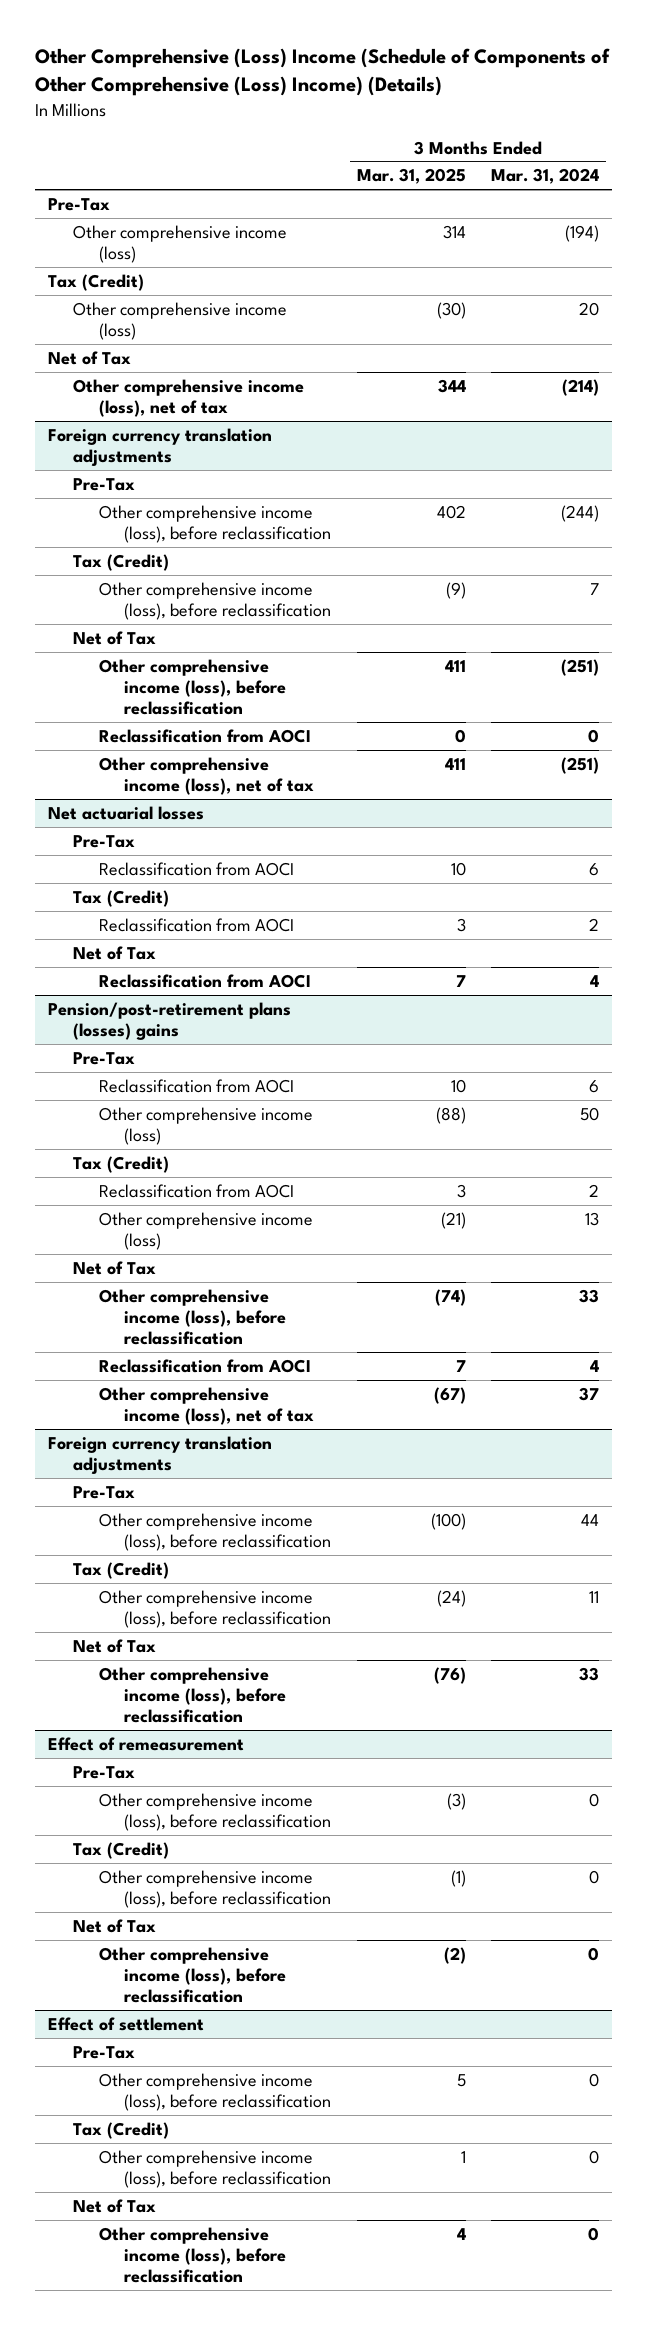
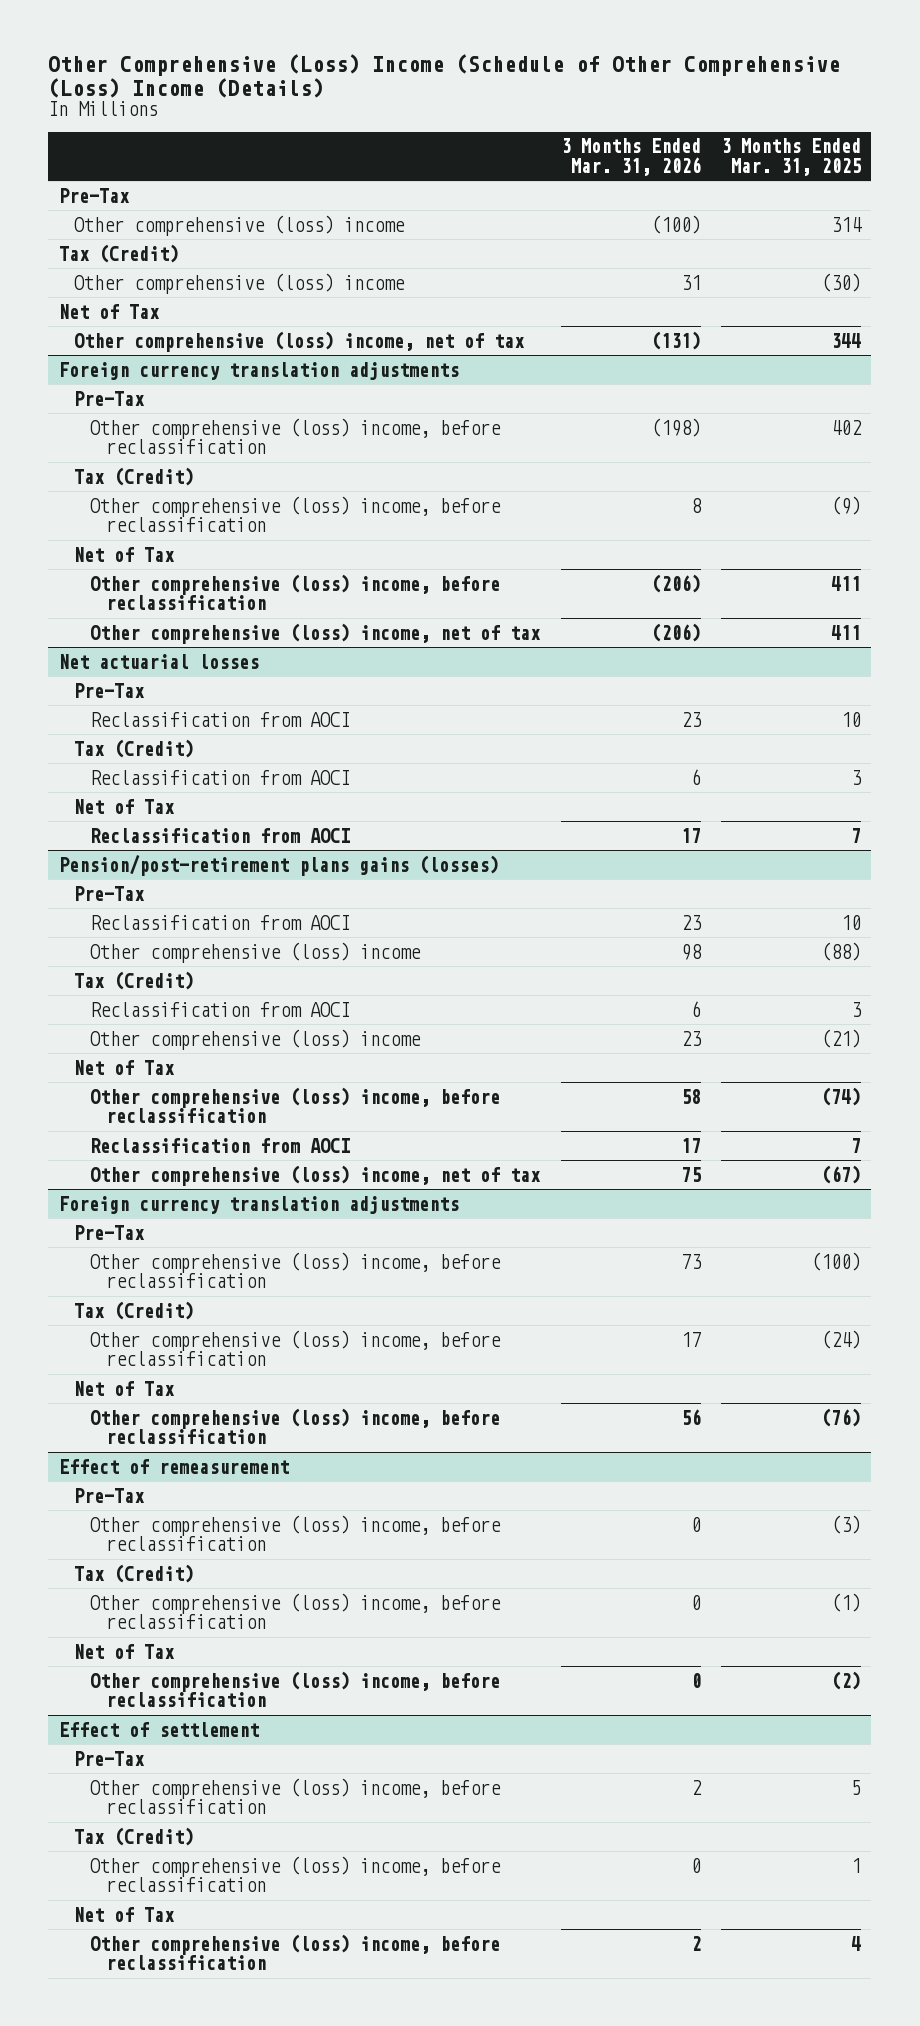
[35,48,611,97] Other Comprehensive (Loss) Income (Schedule of Components of Other Comprehensive (Loss) Income) (Details) -> [48,54,841,98] Other Comprehensive (Loss) Income (Schedule of Other Comprehensive (Loss) Income (Details)
[491,168,600,185] Mar. 31, 2024 -> none
none -> [560,138,701,176] 3 Months Ended Mar. 31, 2026
[73,224,288,263] Other comprehensive income (loss) -> [74,214,406,236] Other comprehensive (loss) income
[73,301,288,340] Other comprehensive income (loss) -> [74,272,406,294] Other comprehensive (loss) income
[73,378,305,417] Other comprehensive income (loss), net of tax -> [74,330,526,352] Other comprehensive (loss) income, net of tax
[98,504,332,543] Other comprehensive income (loss), before reclassification -> [90,417,502,455] Other comprehensive (loss) income, before reclassification
[98,581,332,620] Other comprehensive income (loss), before reclassification -> [90,495,502,533] Other comprehensive (loss) income, before reclassification
[98,728,311,743] Reclassification from AOCI -> none
[98,658,287,715] Other comprehensive income (loss), before reclassification -> [90,573,501,611] Other comprehensive (loss) income, before reclassification
[98,756,315,795] Other comprehensive income (loss), net of tax -> [90,622,542,644] Other comprehensive (loss) income, net of tax
[48,1001,292,1040] Pension/post-retirement plans (losses) gains -> [58,854,499,876] Pension/post-retirement plans gains (losses)
[98,1106,313,1145] Other comprehensive income (loss) -> [90,941,422,963] Other comprehensive (loss) income
[98,1211,313,1250] Other comprehensive income (loss) -> [90,1028,422,1050] Other comprehensive (loss) income
[98,1288,287,1345] Other comprehensive income (loss), before reclassification -> [90,1086,501,1124] Other comprehensive (loss) income, before reclassification
[98,1386,315,1425] Other comprehensive income (loss), net of tax -> [90,1164,542,1186] Other comprehensive (loss) income, net of tax
[98,1512,332,1551] Other comprehensive income (loss), before reclassification -> [90,1251,502,1289] Other comprehensive (loss) income, before reclassification
[98,1589,332,1628] Other comprehensive income (loss), before reclassification -> [90,1329,502,1367] Other comprehensive (loss) income, before reclassification
[98,1666,287,1723] Other comprehensive income (loss), before reclassification -> [90,1407,501,1445] Other comprehensive (loss) income, before reclassification
[98,1792,332,1831] Other comprehensive income (loss), before reclassification -> [90,1514,502,1552] Other comprehensive (loss) income, before reclassification
[98,1869,332,1908] Other comprehensive income (loss), before reclassification -> [90,1592,502,1630] Other comprehensive (loss) income, before reclassification
[98,1946,287,2003] Other comprehensive income (loss), before reclassification -> [90,1670,501,1708] Other comprehensive (loss) income, before reclassification
[98,2072,332,2111] Other comprehensive income (loss), before reclassification -> [90,1777,502,1815] Other comprehensive (loss) income, before reclassification
[98,2149,332,2188] Other comprehensive income (loss), before reclassification -> [90,1855,502,1893] Other comprehensive (loss) income, before reclassification
[98,2226,287,2283] Other comprehensive income (loss), before reclassification -> [90,1933,501,1971] Other comprehensive (loss) income, before reclassification

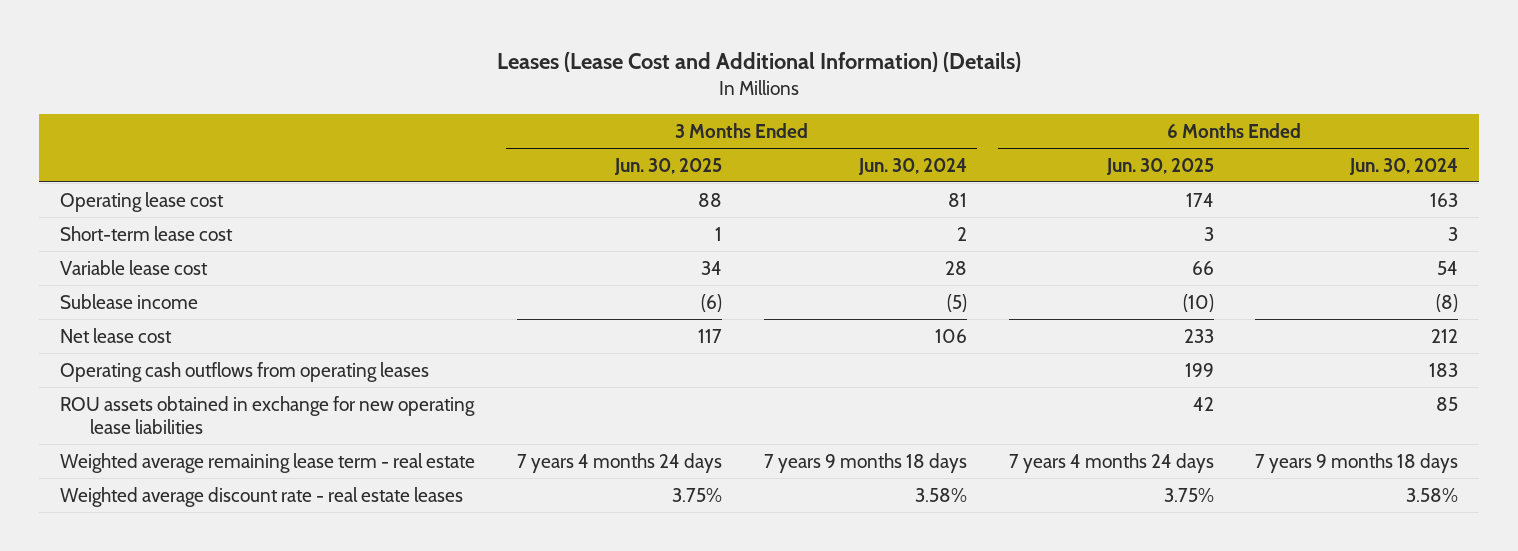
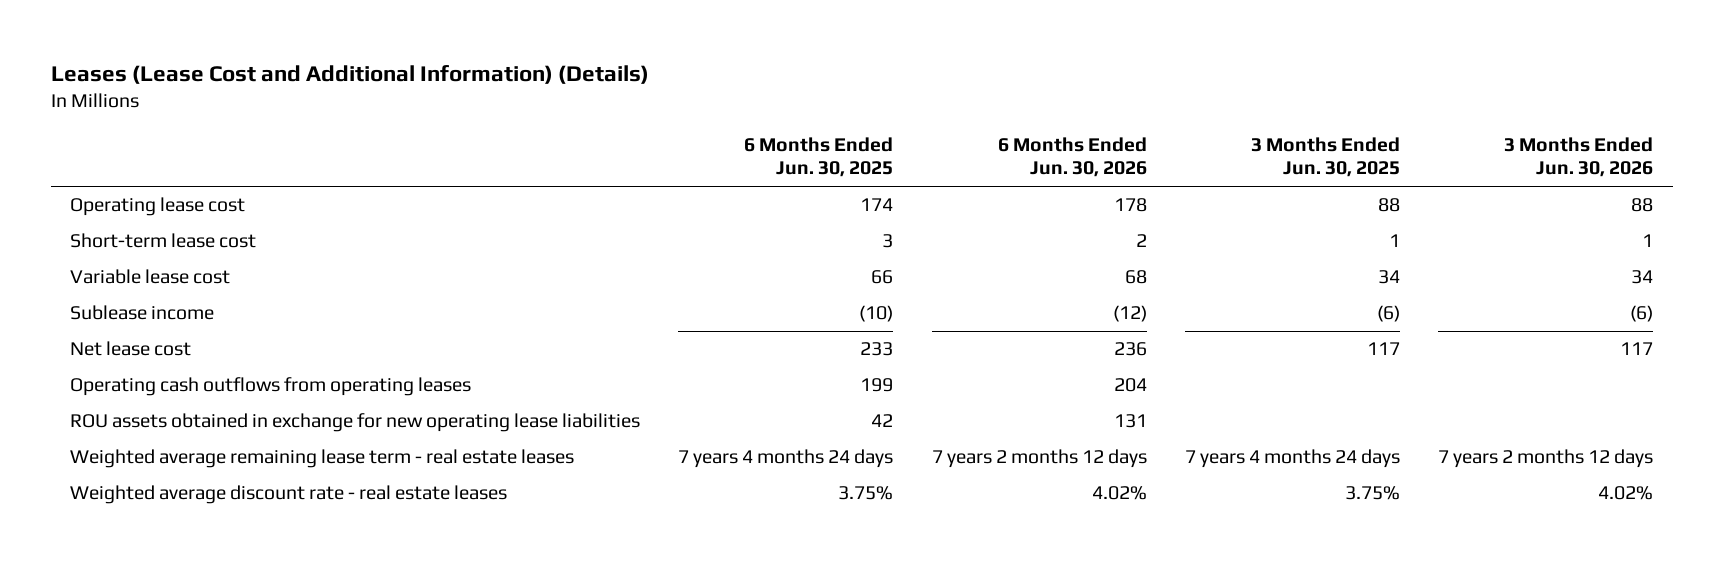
[857,157,967,175] Jun. 30, 2024 -> none
[1349,157,1459,175] Jun. 30, 2024 -> none
none -> [997,136,1147,178] 6 Months Ended Jun. 30, 2026
none -> [1504,136,1654,178] 3 Months Ended Jun. 30, 2026
[60,452,476,473] Weighted average remaining lease term - real estate -> [70,449,575,469] Weighted average remaining lease term - real estate leases

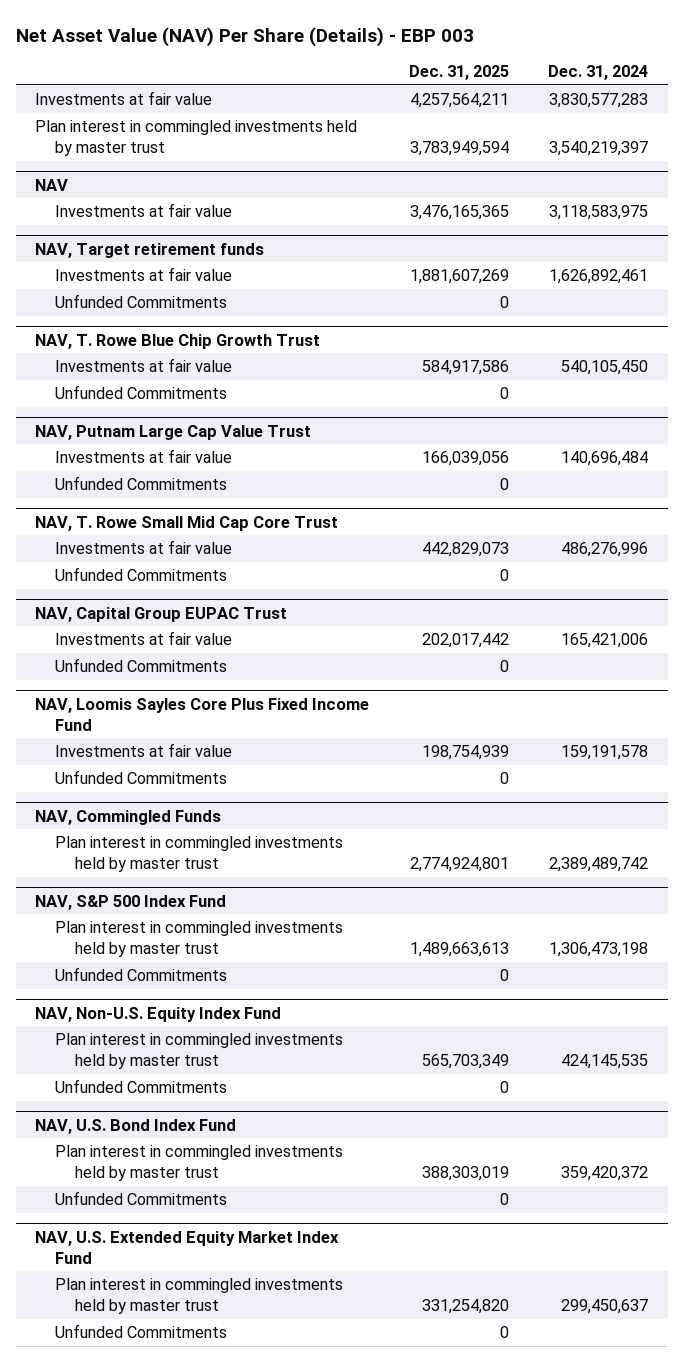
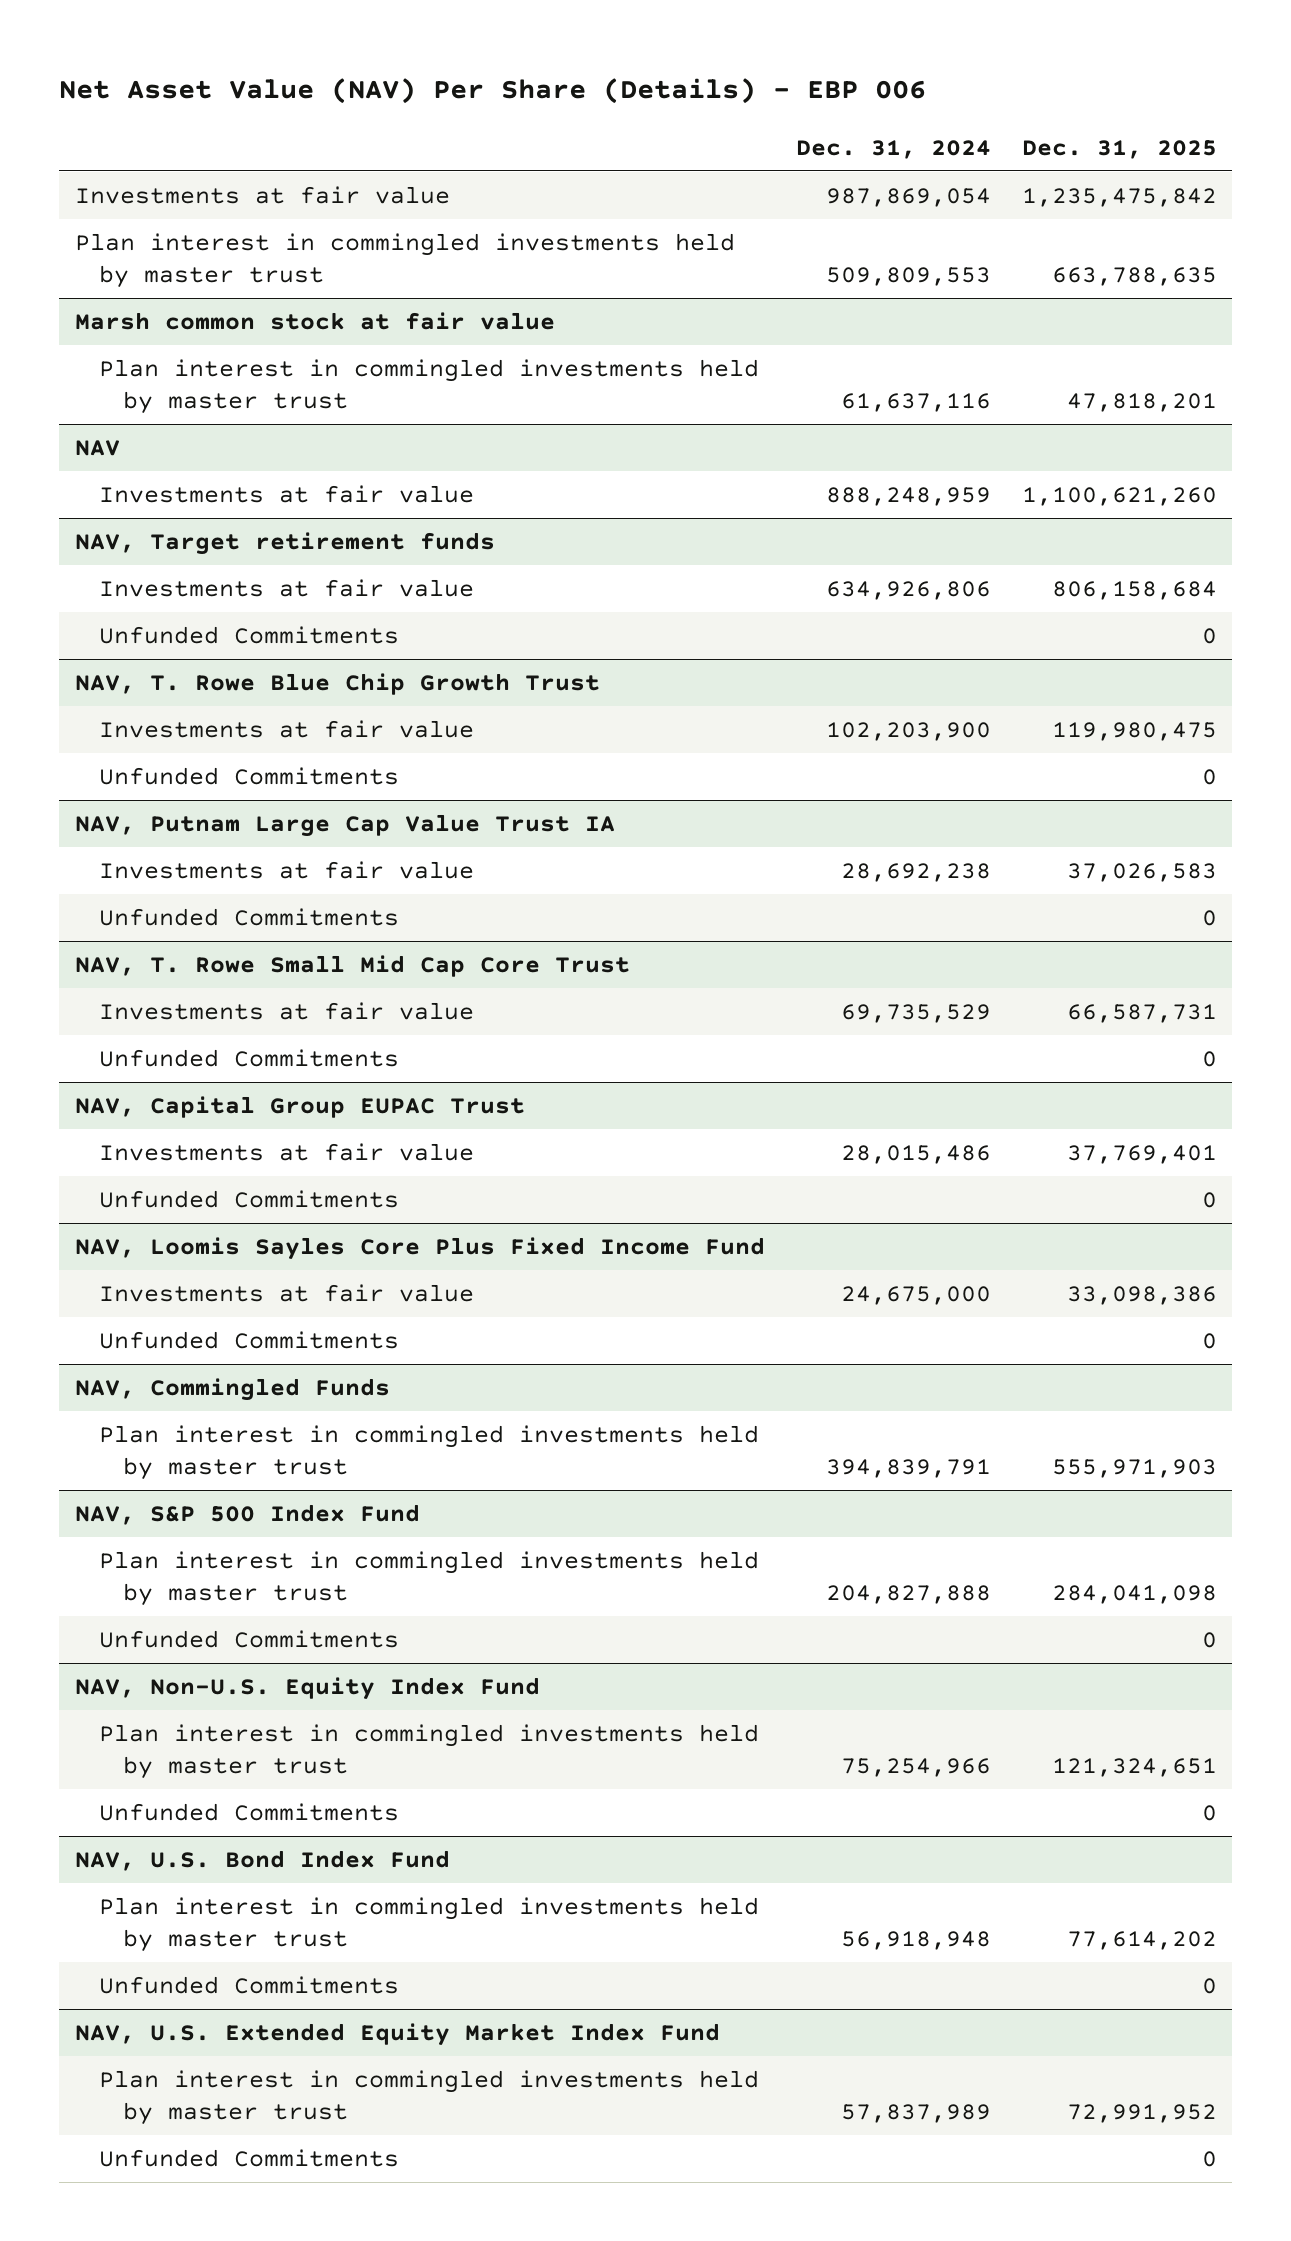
[15,26,474,47] Net Asset Value (NAV) Per Share (Details) - EBP 003 -> [59,78,927,105] Net Asset Value (NAV) Per Share (Details) - EBP 006
[409,93,509,109] 4,257,564,211 -> [1021,188,1217,208] 1,235,475,842
[548,93,648,109] 3,830,577,283 -> [825,188,991,208] 987,869,054
[409,141,509,157] 3,783,949,594 -> [1051,266,1217,286] 663,788,635
[548,141,648,157] 3,540,219,397 -> [825,266,991,286] 509,809,553
none -> [74,312,555,331] Marsh common stock at fair value
none -> [99,359,760,414] Plan interest in commingled investments held by master trust
[409,205,509,221] 3,476,165,365 -> [1021,487,1217,507] 1,100,621,260
[548,205,648,221] 3,118,583,975 -> [825,487,991,507] 888,248,959
[409,269,509,285] 1,881,607,269 -> [1051,581,1217,601] 806,158,684
[548,269,648,285] 1,626,892,461 -> [825,581,991,601] 634,926,806
[421,360,509,376] 584,917,586 -> [1051,722,1217,742] 119,980,475
[560,360,648,376] 540,105,450 -> [825,722,991,742] 102,203,900
[35,424,312,440] NAV, Putnam Large Cap Value Trust -> [74,814,615,838] NAV, Putnam Large Cap Value Trust IA
[421,451,509,467] 166,039,056 -> [1066,863,1217,883] 37,026,583
[560,451,648,467] 140,696,484 -> [840,863,991,883] 28,692,238
[421,542,509,558] 442,829,073 -> [1066,1004,1217,1024] 66,587,731
[560,542,648,558] 486,276,996 -> [840,1004,991,1024] 69,735,529
[421,633,509,649] 202,017,442 -> [1066,1145,1217,1165] 37,769,401
[560,633,648,649] 165,421,006 -> [840,1145,991,1165] 28,015,486
[421,745,509,761] 198,754,939 -> [1066,1286,1217,1306] 33,098,386
[560,745,648,761] 159,191,578 -> [840,1286,991,1306] 24,675,000
[409,857,509,873] 2,774,924,801 -> [1051,1458,1217,1478] 555,971,903
[548,857,648,873] 2,389,489,742 -> [825,1458,991,1478] 394,839,791
[409,942,509,958] 1,489,663,613 -> [1051,1584,1217,1604] 284,041,098
[548,942,648,958] 1,306,473,198 -> [825,1584,991,1604] 204,827,888
[421,1054,509,1070] 565,703,349 -> [1051,1757,1217,1777] 121,324,651
[560,1054,648,1070] 424,145,535 -> [840,1757,991,1777] 75,254,966
[421,1166,509,1182] 388,303,019 -> [1066,1930,1217,1950] 77,614,202
[560,1166,648,1182] 359,420,372 -> [840,1930,991,1950] 56,918,948
[421,1299,509,1315] 331,254,820 -> [1066,2103,1217,2123] 72,991,952
[560,1299,648,1315] 299,450,637 -> [840,2103,991,2123] 57,837,989

